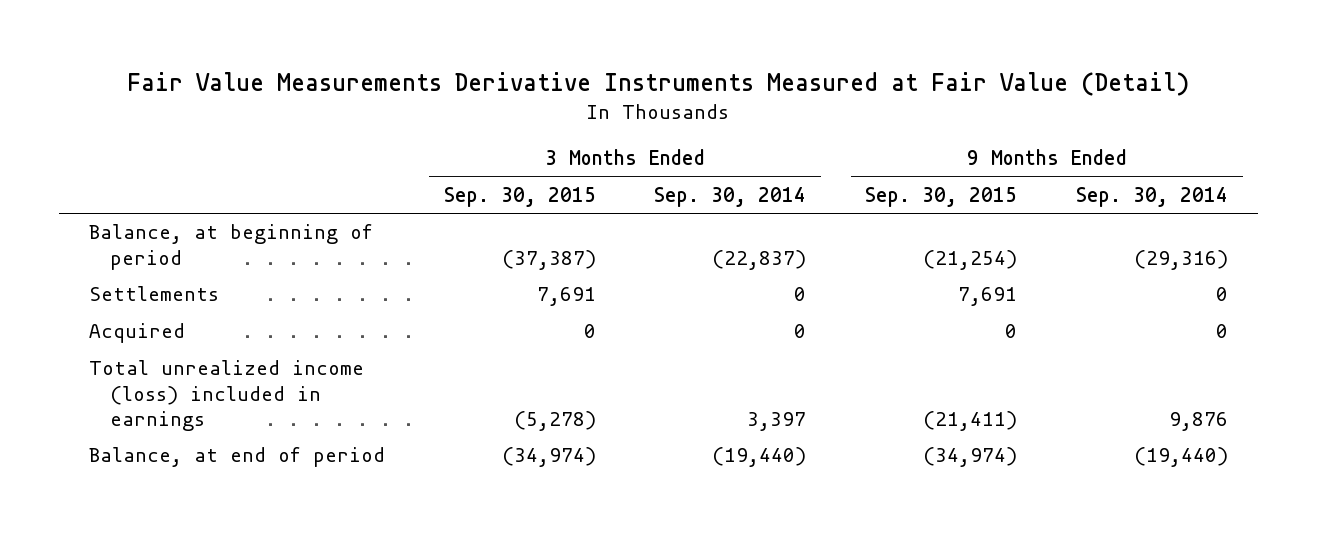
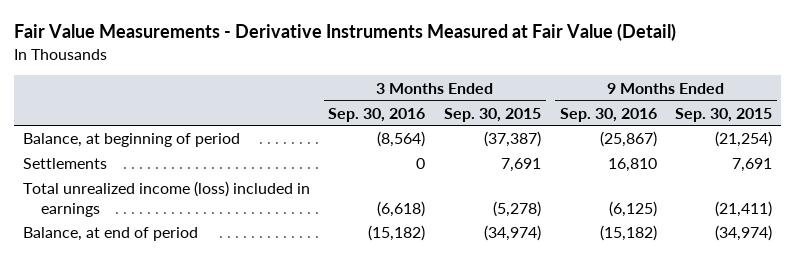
[127,72,1190,97] Fair Value Measurements Derivative Instruments Measured at Fair Value (Detail) -> [13,23,676,42] Fair Value Measurements - Derivative Instruments Measured at Fair Value (Detail)
[654,187,807,208] Sep. 30, 2014 -> none
[1076,187,1229,208] Sep. 30, 2014 -> none
none -> [328,107,426,122] Sep. 30, 2016
none -> [559,107,657,122] Sep. 30, 2016
[88,323,185,344] Acquired -> none

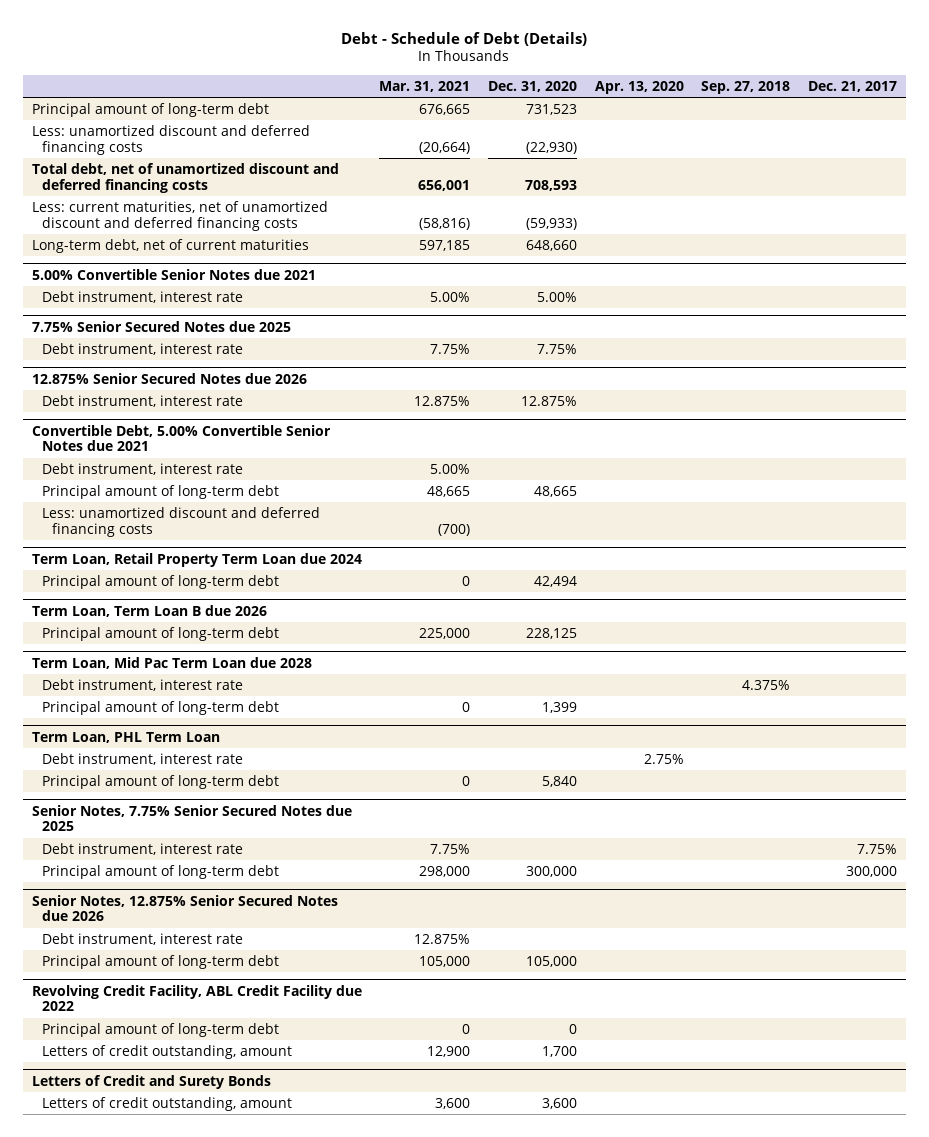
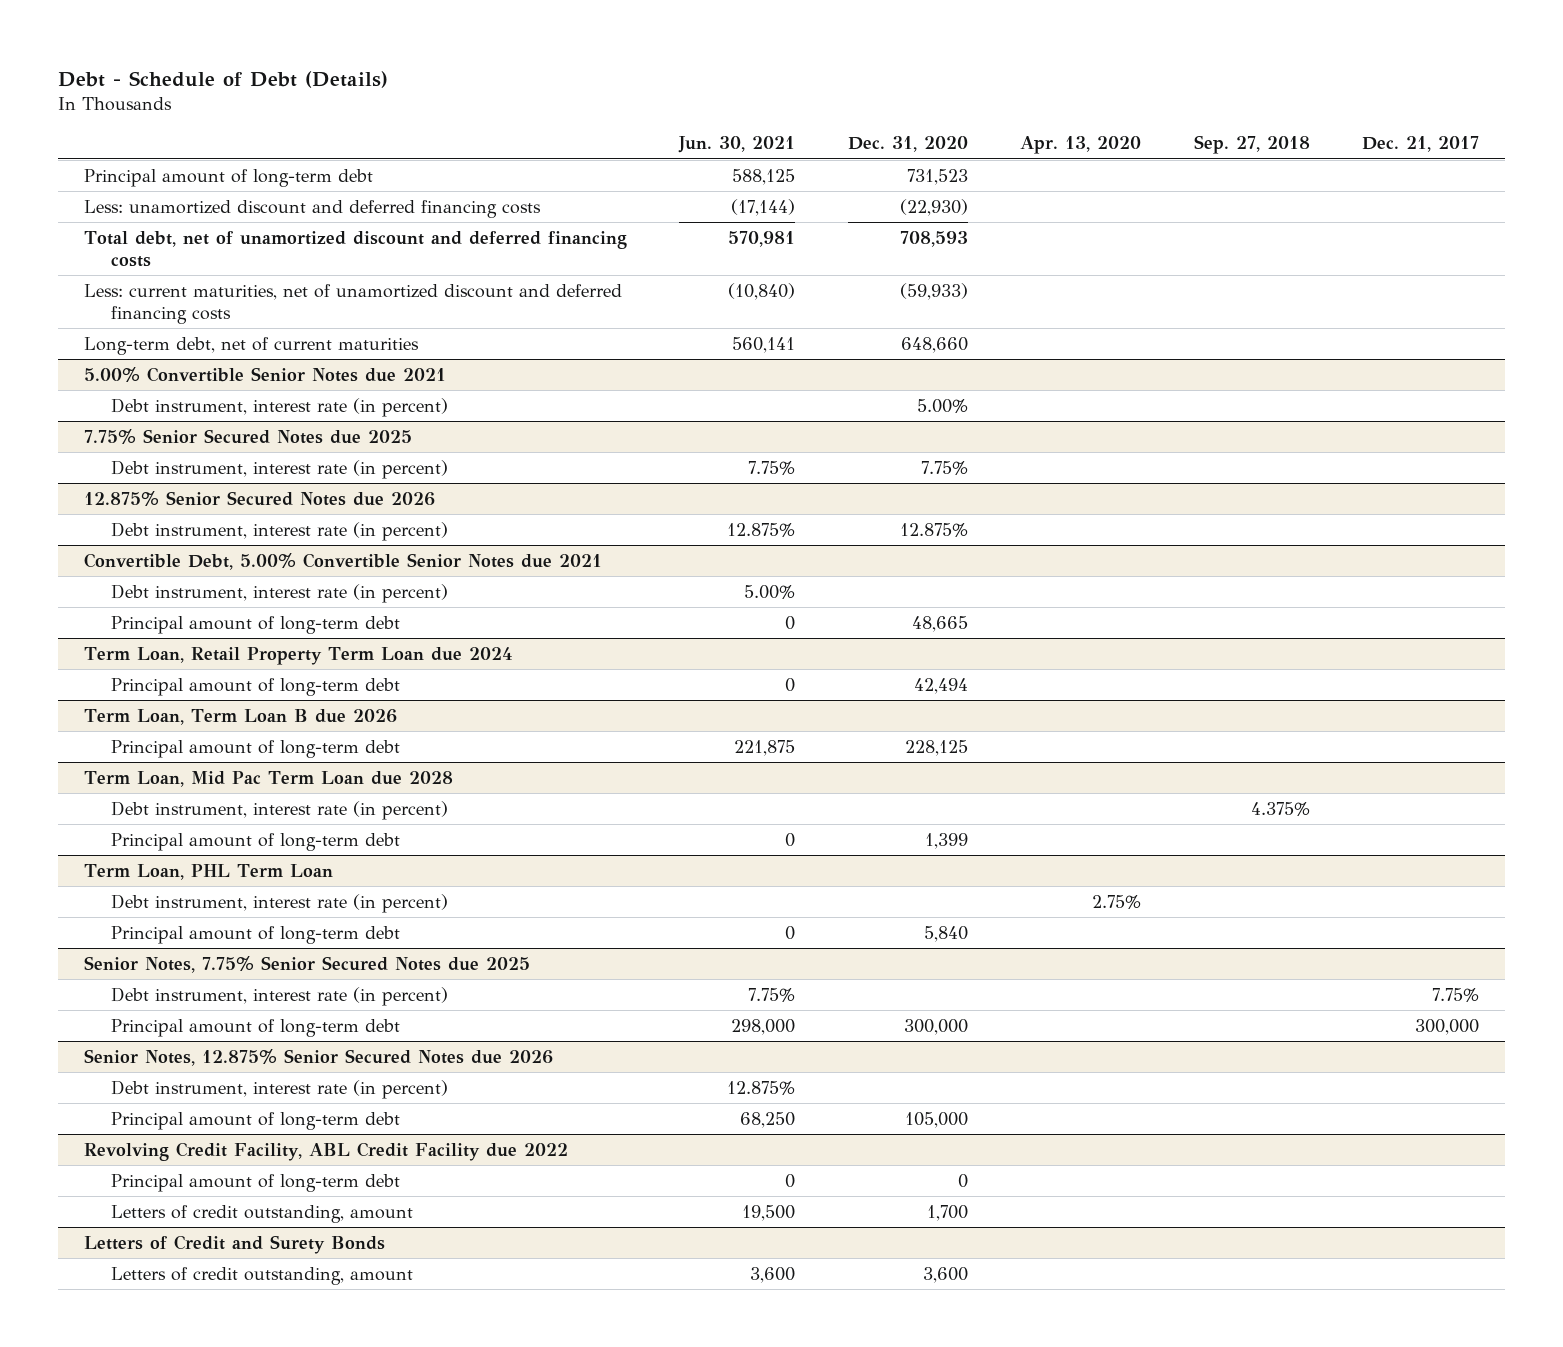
[379,80,471,92] Mar. 31, 2021 -> none
none -> [678,136,796,154] Jun. 30, 2021
[41,290,243,303] Debt instrument, interest rate -> [111,397,449,417] Debt instrument, interest rate (in percent)
[41,342,243,355] Debt instrument, interest rate -> [111,459,449,479] Debt instrument, interest rate (in percent)
[41,394,243,407] Debt instrument, interest rate -> [111,521,449,541] Debt instrument, interest rate (in percent)
[41,462,243,475] Debt instrument, interest rate -> [111,583,449,603] Debt instrument, interest rate (in percent)
[41,506,320,537] Less: unamortized discount and deferred financing costs -> none
[41,678,243,691] Debt instrument, interest rate -> [111,800,449,820] Debt instrument, interest rate (in percent)
[41,752,243,765] Debt instrument, interest rate -> [111,893,449,913] Debt instrument, interest rate (in percent)
[41,842,243,855] Debt instrument, interest rate -> [111,986,449,1006] Debt instrument, interest rate (in percent)
[41,932,243,945] Debt instrument, interest rate -> [111,1079,449,1099] Debt instrument, interest rate (in percent)

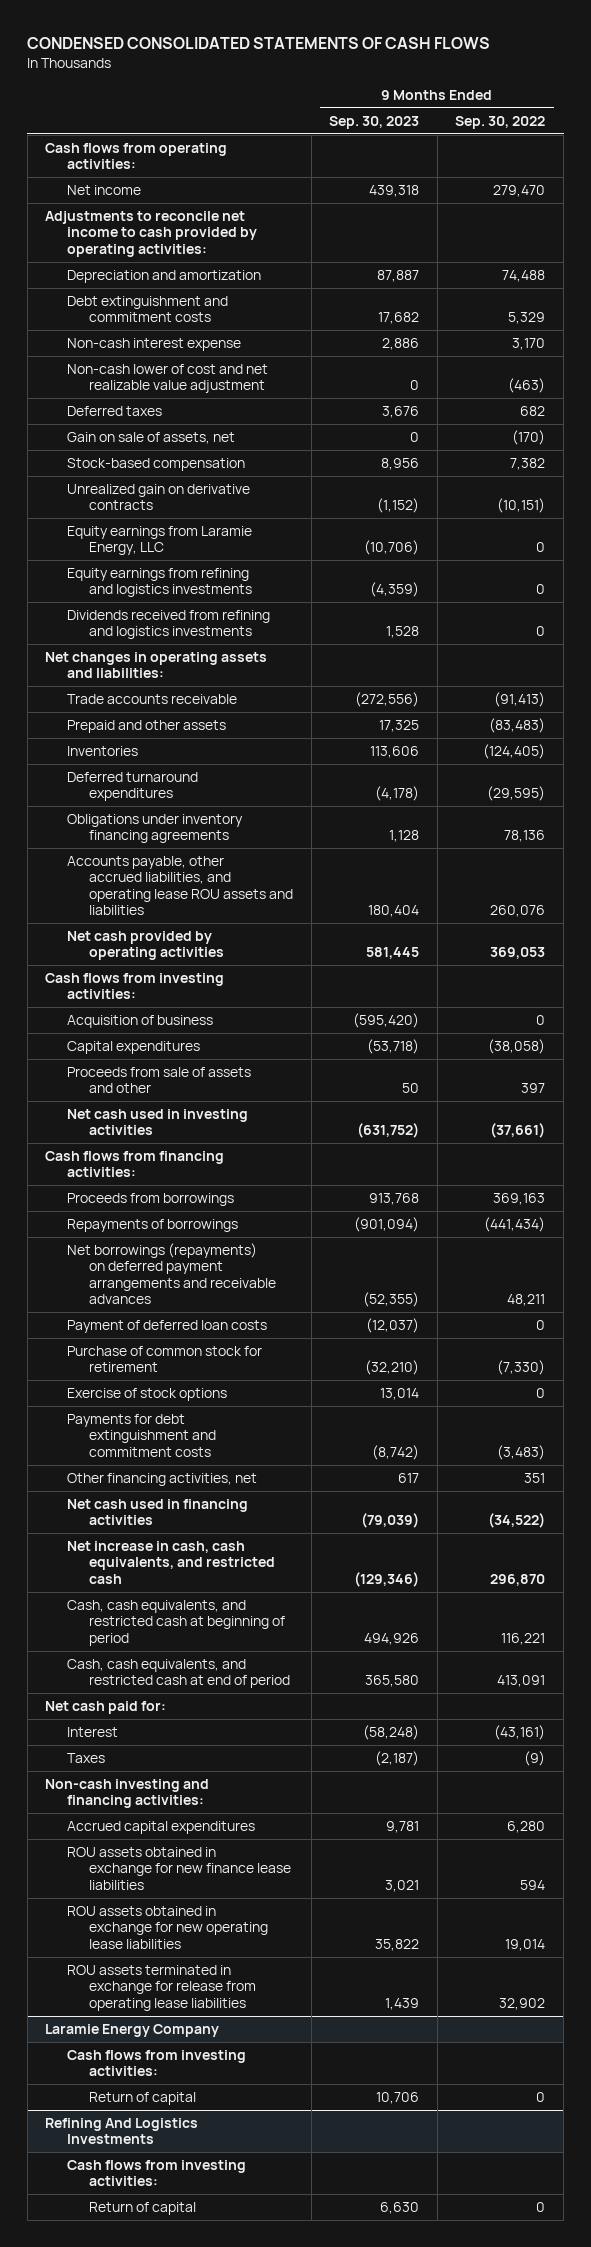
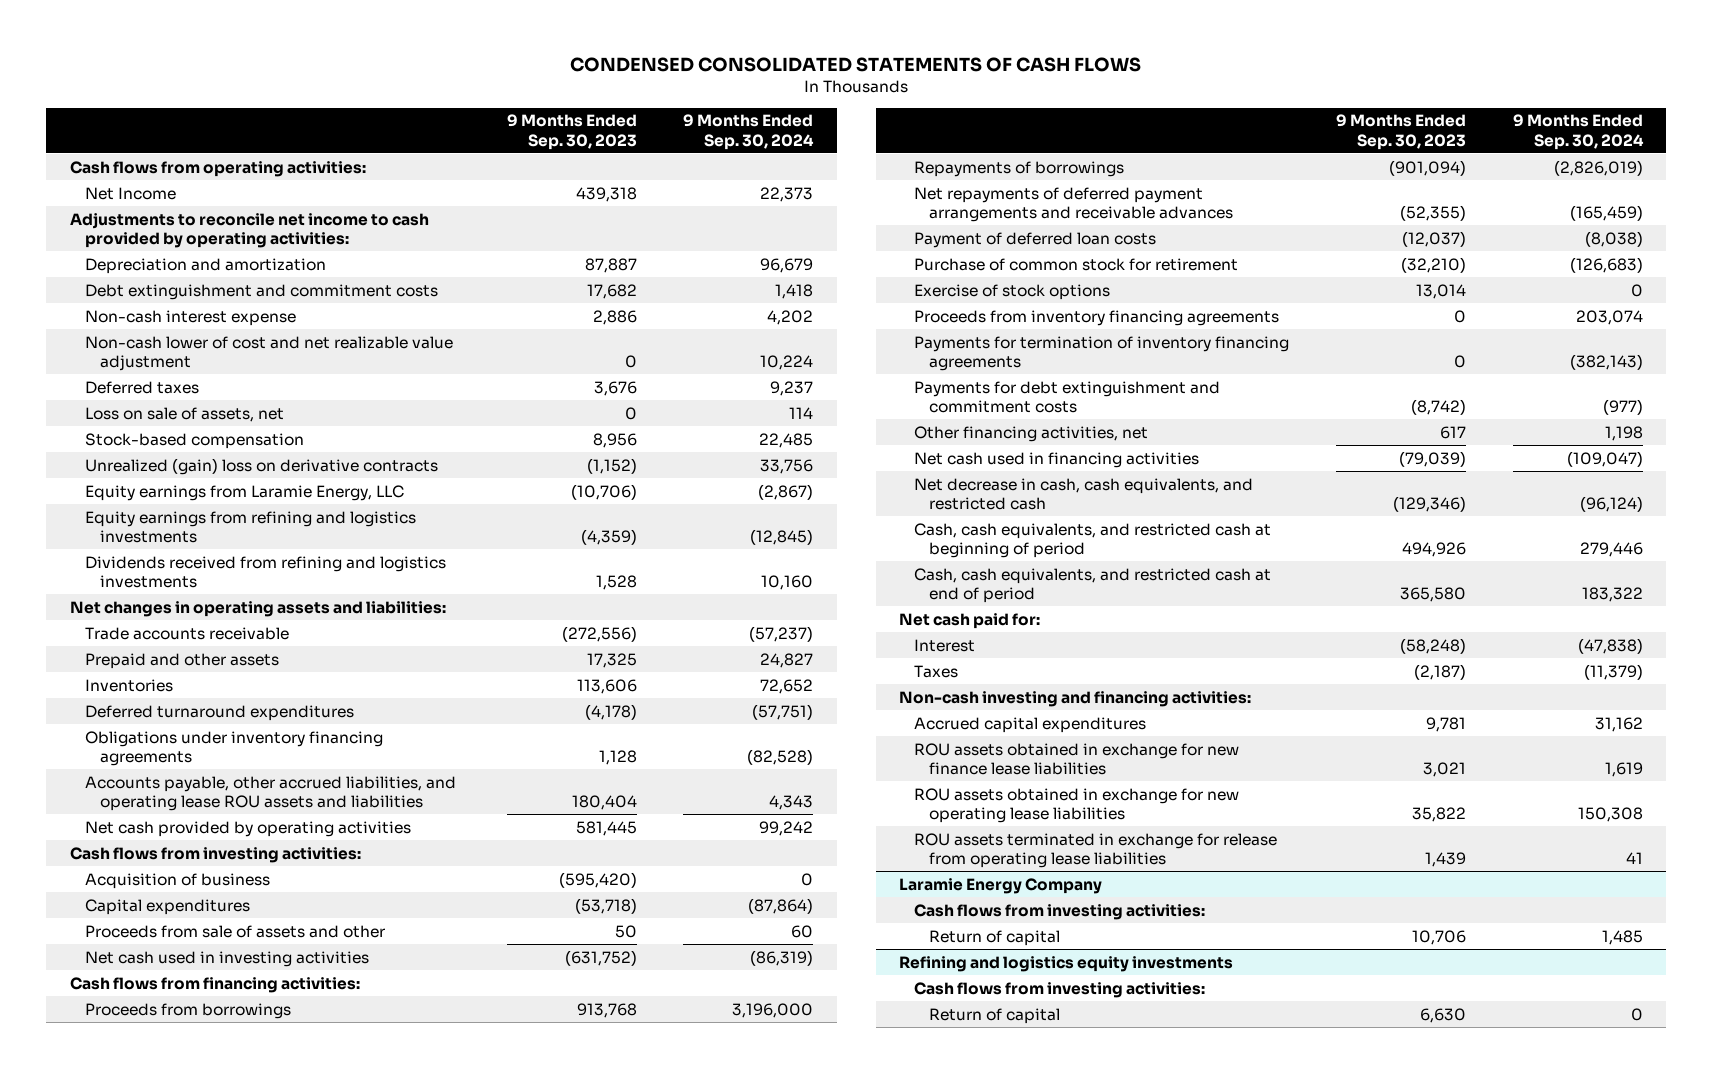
[455,115,546,129] Sep. 30, 2022 -> none
none -> [683,114,815,150] 9 Months Ended Sep. 30, 2024
[67,185,142,196] Net income -> [84,186,176,200] Net Income
[67,432,236,445] Gain on sale of assets, net -> [84,406,284,422] Loss on sale of assets, net
[67,484,251,511] Unrealized gain on derivative contracts -> [84,457,438,475] Unrealized (gain) loss on derivative contracts
[67,1243,277,1305] Net borrowings (repayments) on deferred payment arrangements and receivable advances -> [914,186,1234,223] Net repayments of deferred payment arrangements and receivable advances
none -> [914,309,1280,326] Proceeds from inventory financing agreements
none -> [914,335,1290,372] Payments for termination of inventory financing agreements
[67,1541,276,1584] Net increase in cash, cash equivalents, and restricted cash -> [914,477,1254,511] Net decrease in cash, cash equivalents, and restricted cash
[45,2118,199,2145] Refining And Logistics Investments -> [899,955,1234,972] Refining and logistics equity investments

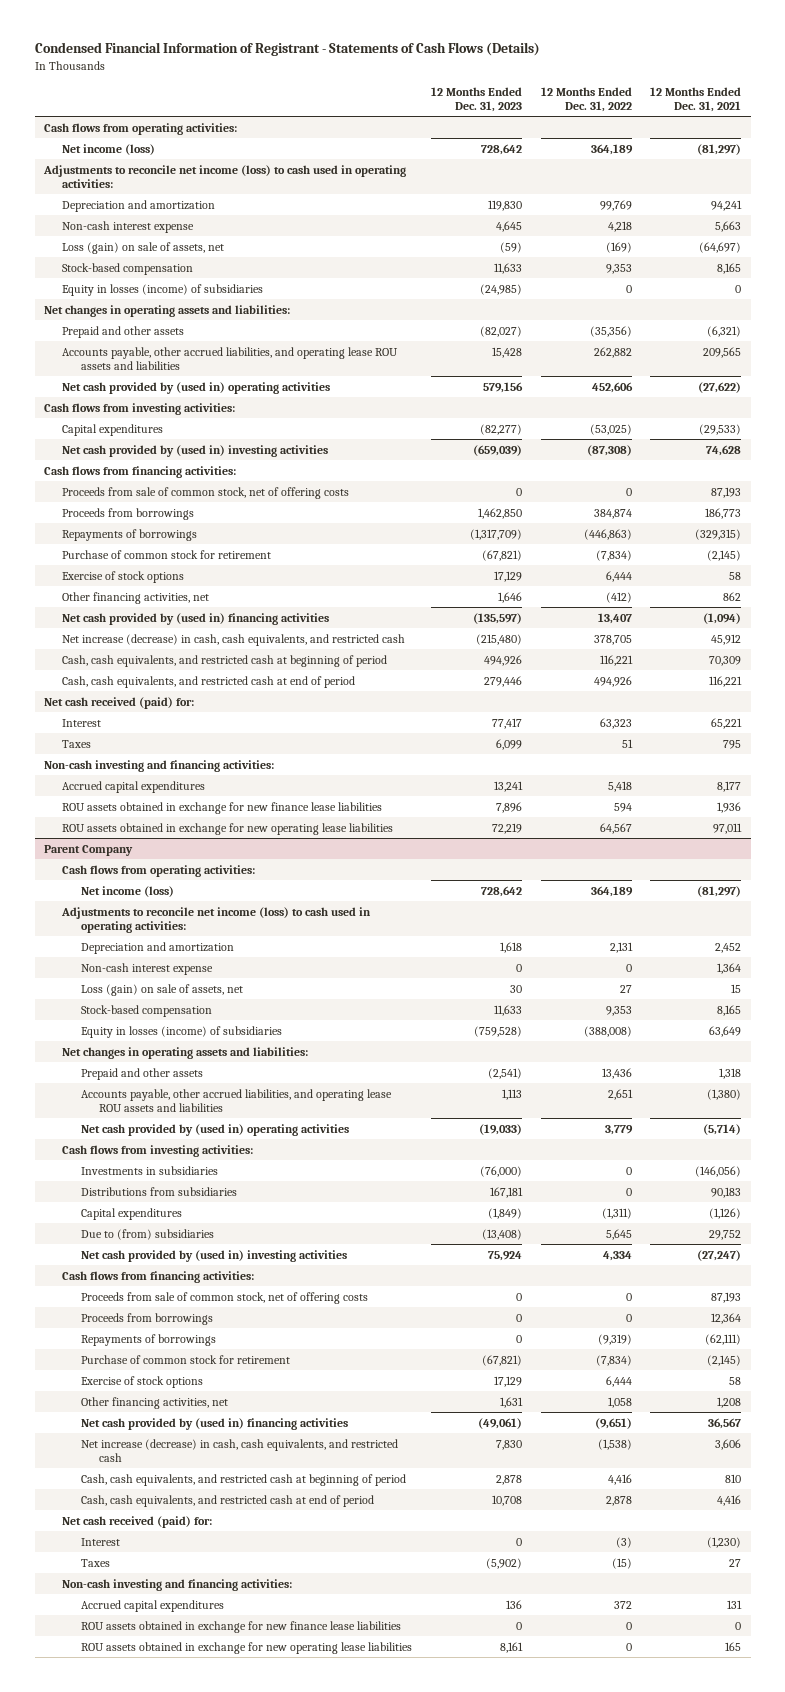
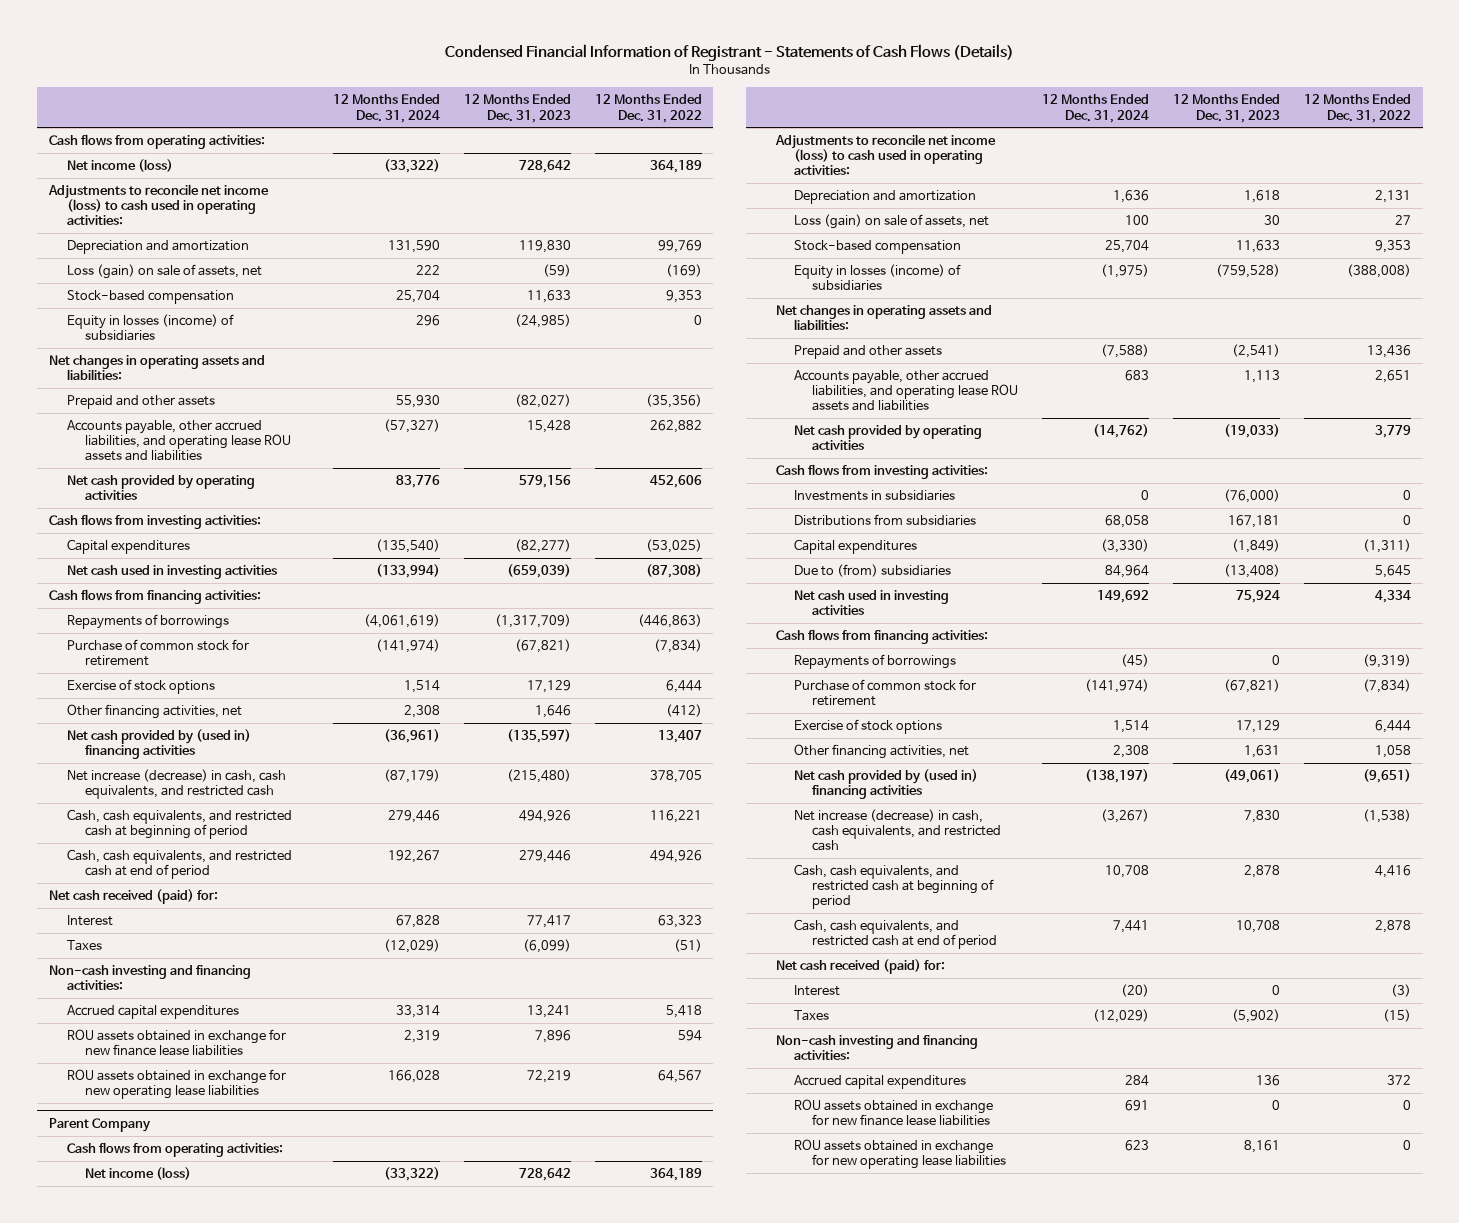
[650,87,742,113] 12 Months Ended Dec. 31, 2021 -> none
none -> [333,94,441,123] 12 Months Ended Dec. 31, 2024
[62,220,195,233] Non-cash interest expense -> none
[62,381,331,394] Net cash provided by (used in) operating activities -> [66,475,255,501] Net cash provided by operating activities
[62,444,329,457] Net cash provided by (used in) investing activities -> [66,565,277,580] Net cash used in investing activities
[62,486,350,499] Proceeds from sale of common stock, net of offering costs -> none
[62,507,195,520] Proceeds from borrowings -> none
[495,738,522,750] 6,099 -> [522,939,571,954] (6,099)
[621,738,633,748] 51 -> [673,939,702,953] (51)
[80,962,213,975] Non-cash interest expense -> none
[80,1123,349,1136] Net cash provided by (used in) operating activities -> [794,425,983,451] Net cash provided by operating activities
[80,1249,347,1262] Net cash provided by (used in) investing activities -> [794,590,950,616] Net cash used in investing activities
[80,1291,368,1304] Proceeds from sale of common stock, net of offering costs -> none
[80,1312,213,1325] Proceeds from borrowings -> none

